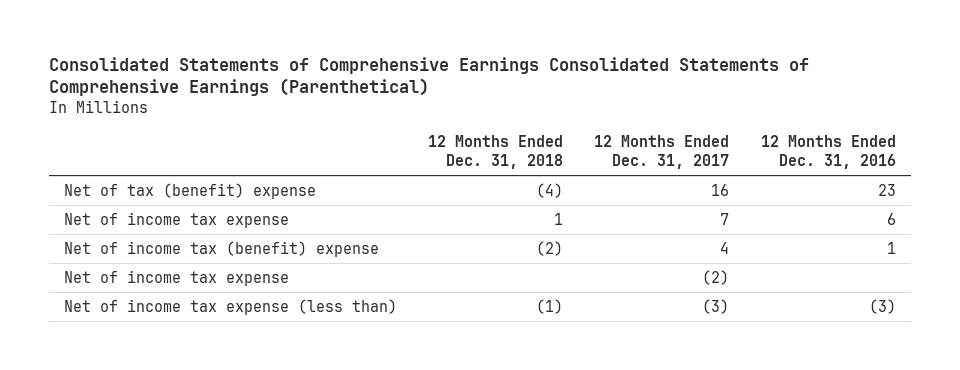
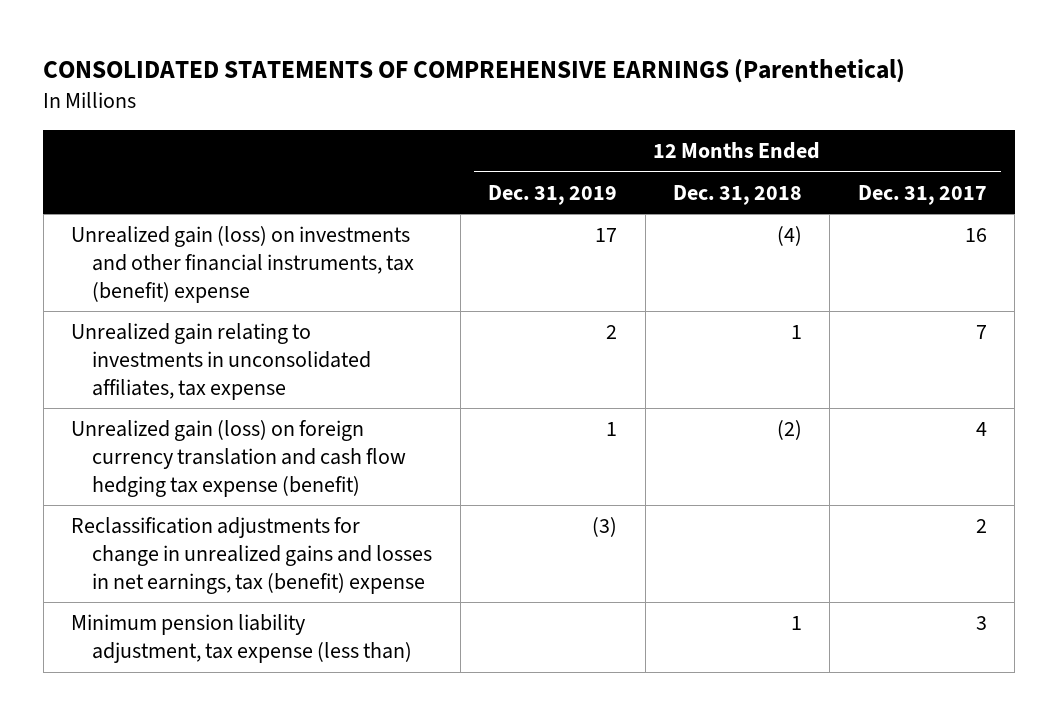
[48,56,809,97] Consolidated Statements of Comprehensive Earnings Consolidated Statements of Comprehensive Earnings (Parenthetical) -> [43,58,906,83] CONSOLIDATED STATEMENTS OF COMPREHENSIVE EARNINGS (Parenthetical)
[760,135,896,169] 12 Months Ended Dec. 31, 2016 -> none
none -> [488,184,618,205] Dec. 31, 2019
[64,269,290,286] Net of income tax expense -> none
[64,182,317,199] Net of tax (benefit) expense -> [71,226,415,303] Unrealized gain (loss) on investments and other financial instruments, tax (benefit) expense
[64,211,290,228] Net of income tax expense -> [71,323,372,400] Unrealized gain relating to investments in unconsolidated affiliates, tax expense
[64,240,380,257] Net of income tax (benefit) expense -> [71,420,407,497] Unrealized gain (loss) on foreign currency translation and cash flow hedging tax expense (benefit)
none -> [71,517,433,594] Reclassification adjustments for change in unrealized gains and losses in net earnings, tax (benefit) expense
[64,298,398,315] Net of income tax expense (less than) -> [71,614,413,664] Minimum pension liability adjustment, tax expense (less than)
[536,298,564,314] (1) -> [790,616,802,631] 1
[702,298,730,314] (3) -> [975,616,987,631] 3

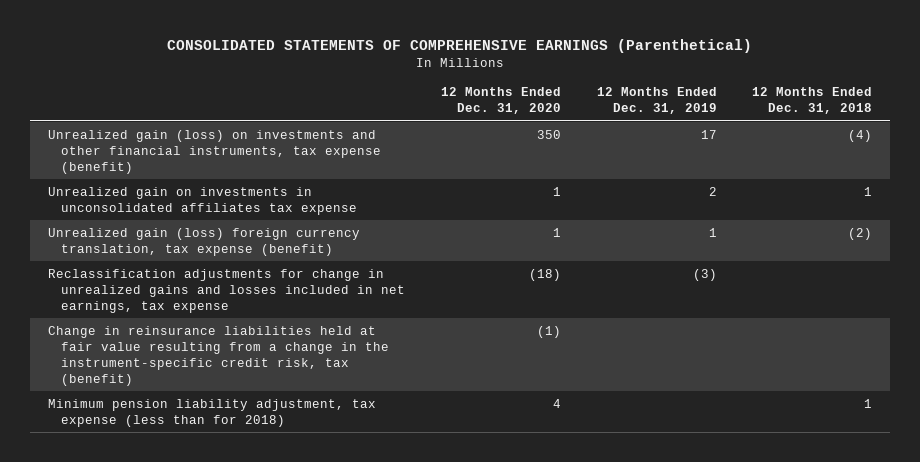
[857,184,987,205] Dec. 31, 2017 -> none
none -> [441,87,562,115] 12 Months Ended Dec. 31, 2020
[71,226,415,303] Unrealized gain (loss) on investments and other financial instruments, tax (benefit) expense -> [47,129,382,174] Unrealized gain (loss) on investments and other financial instruments, tax expense (benefit)
[71,323,372,400] Unrealized gain relating to investments in unconsolidated affiliates, tax expense -> [47,186,358,215] Unrealized gain on investments in unconsolidated affiliates tax expense
[71,420,407,497] Unrealized gain (loss) on foreign currency translation and cash flow hedging tax expense (benefit) -> [47,227,360,256] Unrealized gain (loss) foreign currency translation, tax expense (benefit)
[71,517,433,594] Reclassification adjustments for change in unrealized gains and losses in net earnings, tax (benefit) expense -> [47,268,406,313] Reclassification adjustments for change in unrealized gains and losses included in net earnings, tax expense
none -> [47,325,390,386] Change in reinsurance liabilities held at fair value resulting from a change in the instrument-specific credit risk, tax (benefit)
[71,614,413,664] Minimum pension liability adjustment, tax expense (less than) -> [47,398,376,427] Minimum pension liability adjustment, tax expense (less than for 2018)

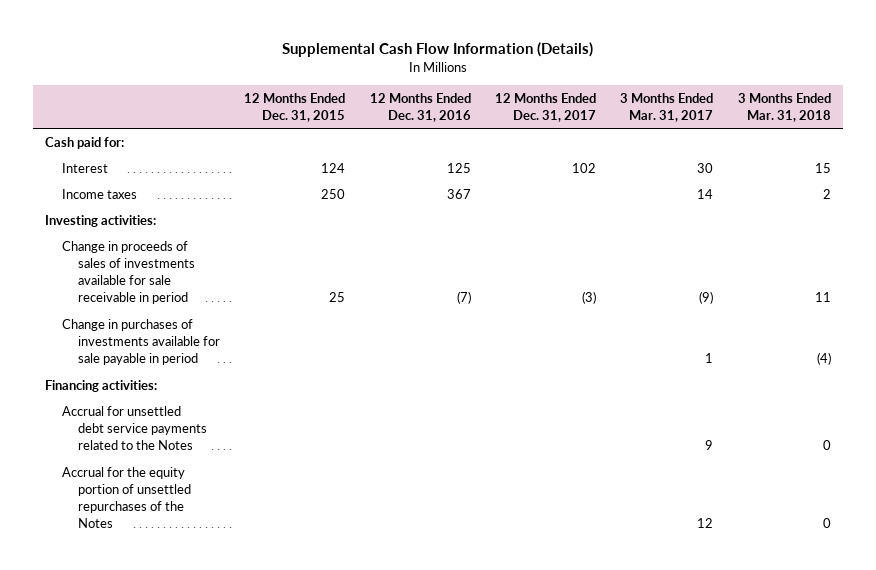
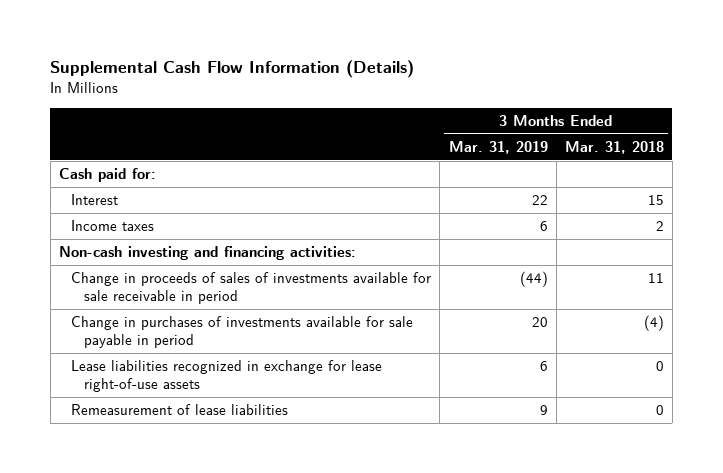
[244,92,346,122] 12 Months Ended Dec. 31, 2015 -> none
[369,92,471,122] 12 Months Ended Dec. 31, 2016 -> none
[494,92,596,122] 12 Months Ended Dec. 31, 2017 -> none
[620,92,714,122] 3 Months Ended Mar. 31, 2017 -> none
none -> [448,140,548,154] Mar. 31, 2019
[45,214,157,227] Investing activities: -> none
none -> [58,246,356,261] Non-cash investing and financing activities:
[45,379,158,392] Financing activities: -> none
[61,405,208,451] Accrual for unsettled debt service payments related to the Notes -> none
[61,466,192,529] Accrual for the equity portion of unsettled repurchases of the Notes -> none
none -> [71,360,383,393] Lease liabilities recognized in exchange for lease right-of-use assets
none -> [71,404,289,416] Remeasurement of lease liabilities

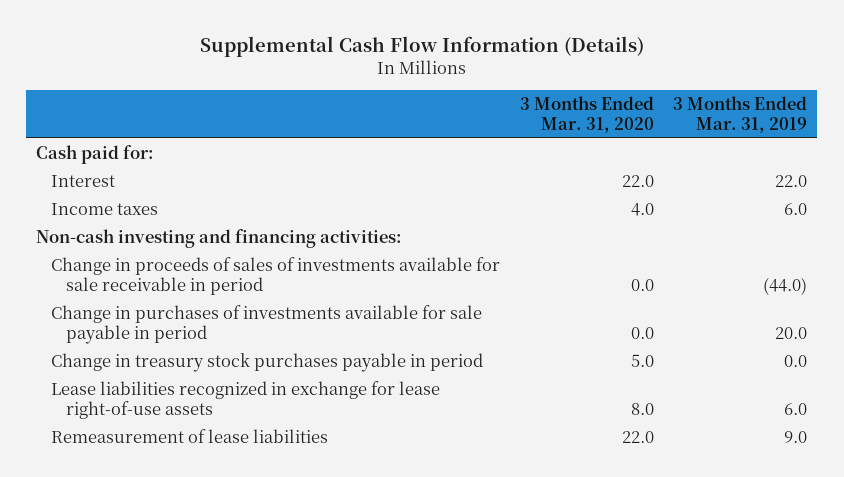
[564,140,664,154] Mar. 31, 2018 -> none
none -> [519,96,654,133] 3 Months Ended Mar. 31, 2020
[531,195,548,206] 22 -> [775,175,808,188] 22.0
[539,221,548,232] 6 -> [784,203,808,216] 6.0
[519,271,548,288] (44) -> [763,276,808,295] (44.0)
[531,317,548,328] 20 -> [775,326,808,339] 20.0
none -> [50,353,483,373] Change in treasury stock purchases payable in period
[539,361,548,372] 6 -> [784,402,808,415] 6.0
[539,405,548,416] 9 -> [784,431,808,444] 9.0

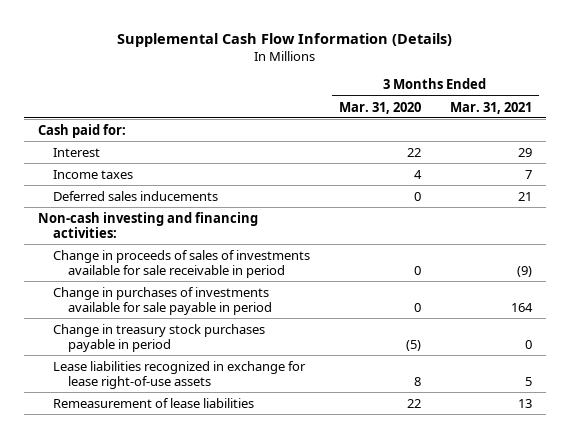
[673,96,808,133] 3 Months Ended Mar. 31, 2019 -> none
none -> [449,101,532,114] Mar. 31, 2021
[621,175,654,188] 22.0 -> [407,147,422,157] 22
[630,203,654,217] 4.0 -> [414,169,423,179] 4
none -> [53,190,219,201] Deferred sales inducements
[630,278,654,291] 0.0 -> [414,266,422,276] 0
[630,326,654,339] 0.0 -> [414,303,422,313] 0
[630,354,654,368] 5.0 -> [406,340,422,352] (5)
[630,402,654,415] 8.0 -> [414,377,422,387] 8
[621,431,654,444] 22.0 -> [407,398,422,408] 22

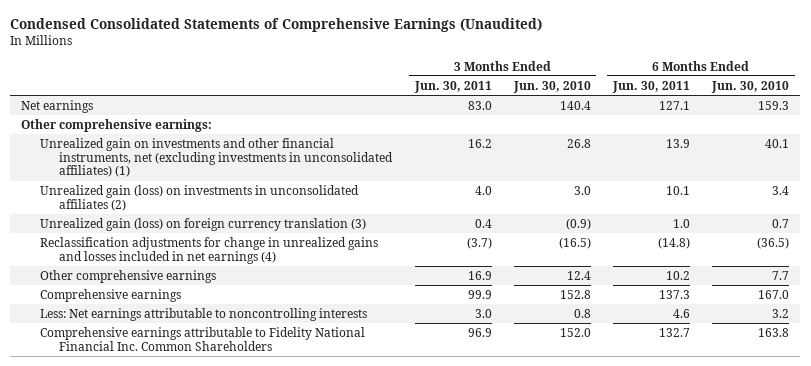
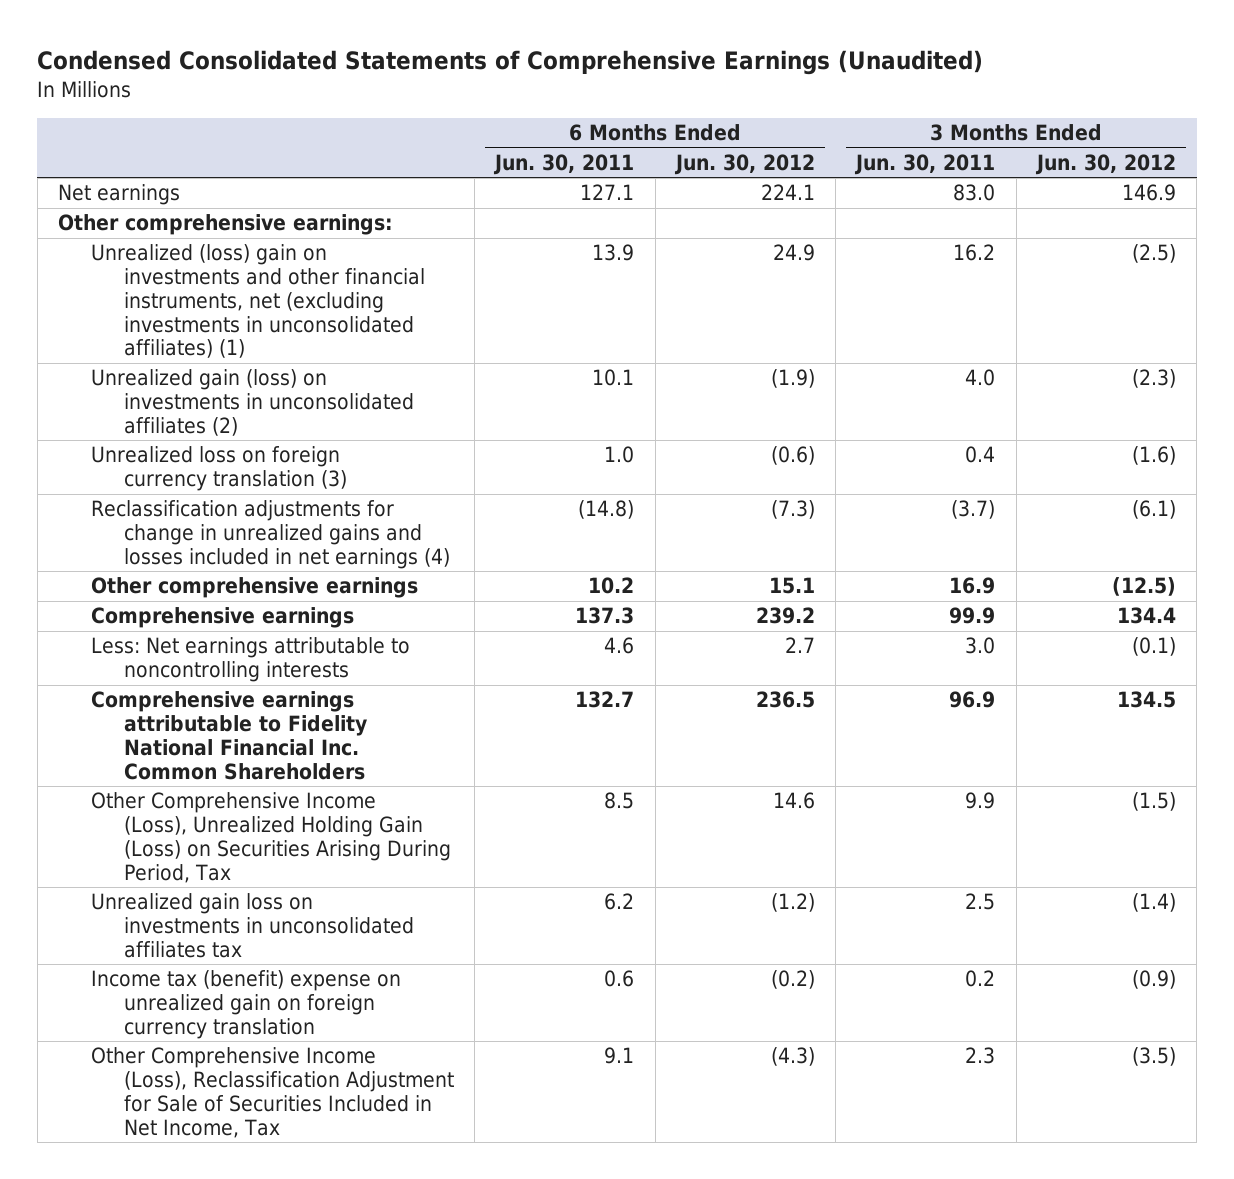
[512,80,591,93] Jun. 30, 2010 -> none
[711,80,790,93] Jun. 30, 2010 -> none
none -> [673,153,815,175] Jun. 30, 2012
none -> [1034,153,1176,175] Jun. 30, 2012
[40,137,394,178] Unrealized gain on investments and other financial instruments, net (excluding investments in unconsolidated affiliates) (1) -> [91,244,425,359] Unrealized (loss) gain on investments and other financial instruments, net (excluding investments in unconsolidated affiliates) (1)
[40,217,367,231] Unrealized gain (loss) on foreign currency translation (3) -> [91,446,347,492] Unrealized loss on foreign currency translation (3)
none -> [91,792,451,883] Other Comprehensive Income (Loss), Unrealized Holding Gain (Loss) on Securities Arising During Period, Tax
none -> [91,893,414,958] Unrealized gain loss on investments in unconsolidated affiliates tax
none -> [91,970,402,1039] Income tax (benefit) expense on unrealized gain on foreign currency translation
none -> [91,1047,454,1138] Other Comprehensive Income (Loss), Reclassification Adjustment for Sale of Securities Included in Net Income, Tax

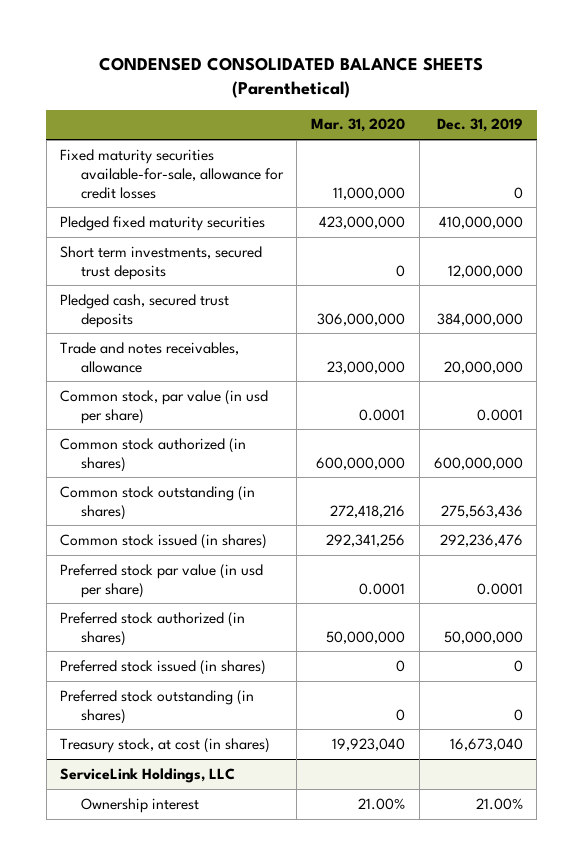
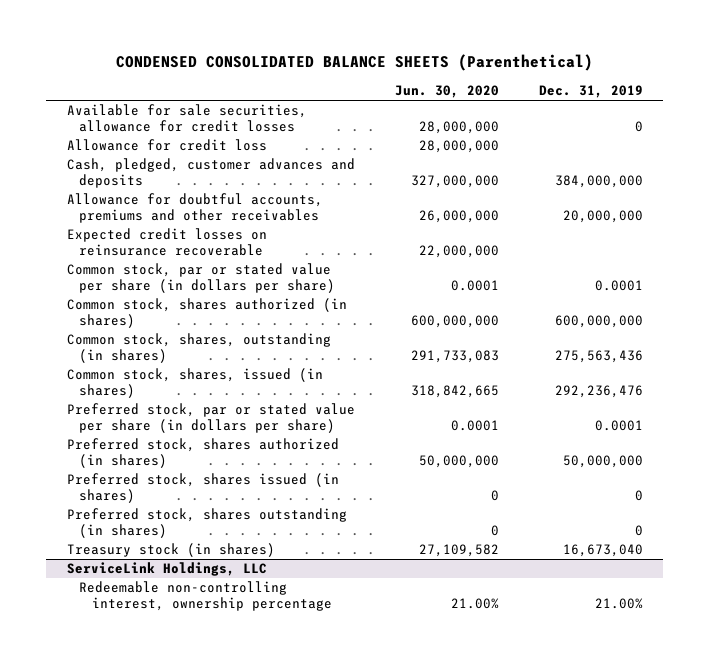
[311,118,406,133] Mar. 31, 2020 -> none
none -> [394,85,499,99] Jun. 30, 2020
[60,215,266,231] Pledged fixed maturity securities -> none
[60,245,263,280] Short term investments, secured trust deposits -> none
[60,148,284,199] Fixed maturity securities available-for-sale, allowance for credit losses -> [66,104,307,132] Available for sale securities, allowance for credit losses
none -> [66,139,267,152] Allowance for credit loss
[60,293,230,328] Pledged cash, secured trust deposits -> [66,158,355,188] Cash, pledged, customer advances and deposits
[60,341,240,373] Trade and notes receivables, allowance -> [66,193,323,223] Allowance for doubtful accounts, premiums and other receivables
none -> [66,228,267,256] Expected credit losses on reinsurance recoverable
[60,389,269,424] Common stock, par value (in usd per share) -> [66,263,336,293] Common stock, par or stated value per share (in dollars per share)
[60,437,247,472] Common stock authorized (in shares) -> [66,298,347,328] Common stock, shares authorized (in shares)
[60,485,256,520] Common stock outstanding (in shares) -> [66,333,331,363] Common stock, shares, outstanding (in shares)
[60,533,268,549] Common stock issued (in shares) -> [66,368,323,398] Common stock, shares, issued (in shares)
[60,563,264,598] Preferred stock par value (in usd per share) -> [66,403,355,433] Preferred stock, par or stated value per share (in dollars per share)
[60,611,246,646] Preferred stock authorized (in shares) -> [66,438,339,468] Preferred stock, shares authorized (in shares)
[60,659,267,675] Preferred stock issued (in shares) -> [66,473,339,503] Preferred stock, shares issued (in shares)
[60,689,255,724] Preferred stock outstanding (in shares) -> [66,508,347,538] Preferred stock, shares outstanding (in shares)
[60,737,271,753] Treasury stock, at cost (in shares) -> [66,543,275,558] Treasury stock (in shares)
[80,797,199,813] Ownership interest -> [79,581,332,611] Redeemable non-controlling interest, ownership percentage

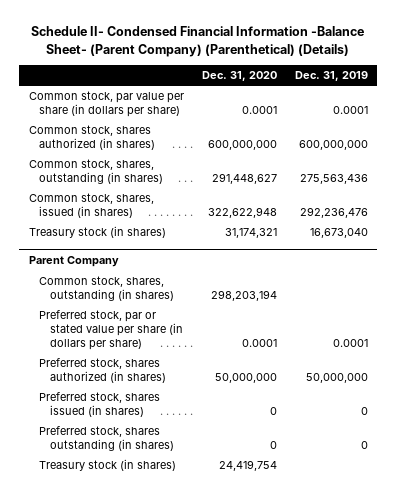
[115,54,593,72] CONDENSED CONSOLIDATED BALANCE SHEETS (Parenthetical) -> [31,26,365,57] Schedule II- Condensed Financial Information -Balance Sheet- (Parent Company) (Parenthetical) (Details)
[394,85,499,99] Jun. 30, 2020 -> none
none -> [201,70,277,81] Dec. 31, 2020
[66,104,307,132] Available for sale securities, allowance for credit losses -> none
[66,139,267,152] Allowance for credit loss -> none
[66,158,355,188] Cash, pledged, customer advances and deposits -> none
[66,193,323,223] Allowance for doubtful accounts, premiums and other receivables -> none
[66,228,267,256] Expected credit losses on reinsurance recoverable -> none
[66,263,336,293] Common stock, par or stated value per share (in dollars per share) -> [28,91,184,118] Common stock, par value per share (in dollars per share)
[66,543,275,558] Treasury stock (in shares) -> [28,226,166,239] Treasury stock (in shares)
none -> [28,256,119,268] Parent Company
none -> [39,276,175,302] Common stock, shares, outstanding (in shares)
[66,562,267,577] ServiceLink Holdings, LLC -> none
[79,581,332,611] Redeemable non-controlling interest, ownership percentage -> none
none -> [39,459,177,472] Treasury stock (in shares)

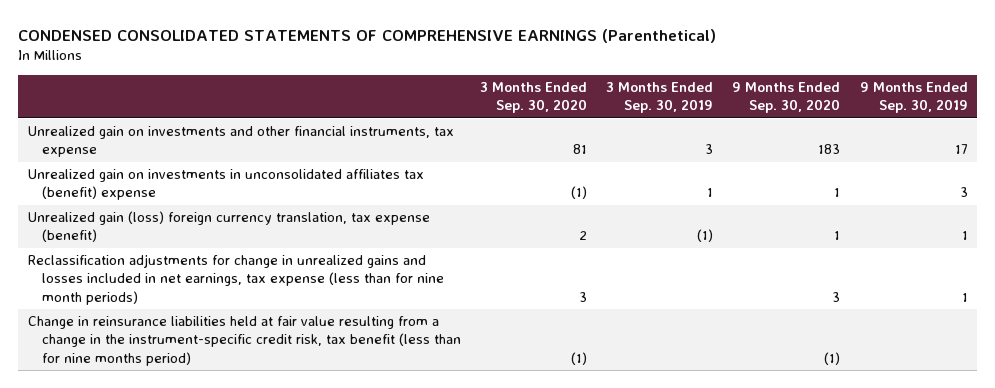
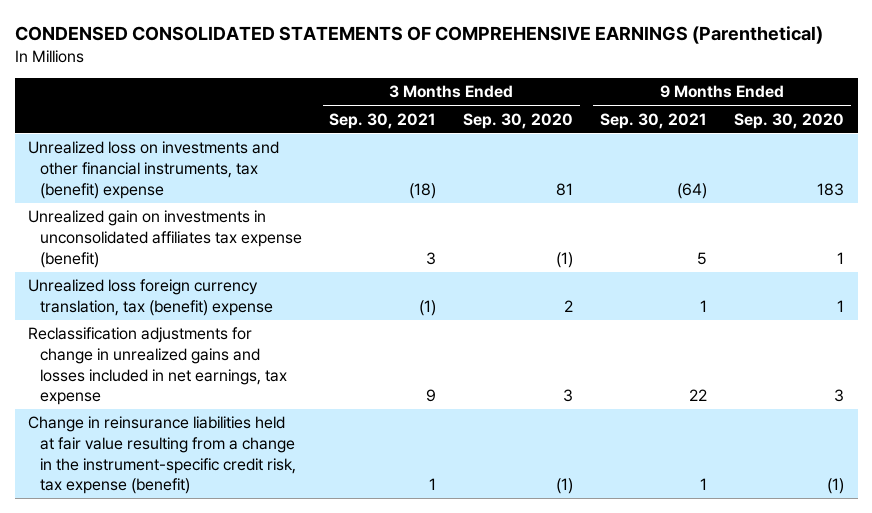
[606,82,714,114] 3 Months Ended Sep. 30, 2019 -> none
[859,82,968,114] 9 Months Ended Sep. 30, 2019 -> none
none -> [329,112,437,129] Sep. 30, 2021
none -> [600,112,708,129] Sep. 30, 2021
[27,126,454,158] Unrealized gain on investments and other financial instruments, tax expense -> [28,141,280,199] Unrealized loss on investments and other financial instruments, tax (benefit) expense
[27,169,424,201] Unrealized gain on investments in unconsolidated affiliates tax (benefit) expense -> [28,210,303,268] Unrealized gain on investments in unconsolidated affiliates tax expense (benefit)
[27,211,430,243] Unrealized gain (loss) foreign currency translation, tax expense (benefit) -> [28,279,274,317] Unrealized loss foreign currency translation, tax (benefit) expense
[27,254,444,305] Reclassification adjustments for change in unrealized gains and losses included in net earnings, tax expense (less than for nine month periods) -> [28,327,288,406] Reclassification adjustments for change in unrealized gains and losses included in net earnings, tax expense
[27,316,461,366] Change in reinsurance liabilities held at fair value resulting from a change in the instrument-specific credit risk, tax benefit (less than for nine months period) -> [28,416,297,495] Change in reinsurance liabilities held at fair value resulting from a change in the instrument-specific credit risk, tax expense (benefit)

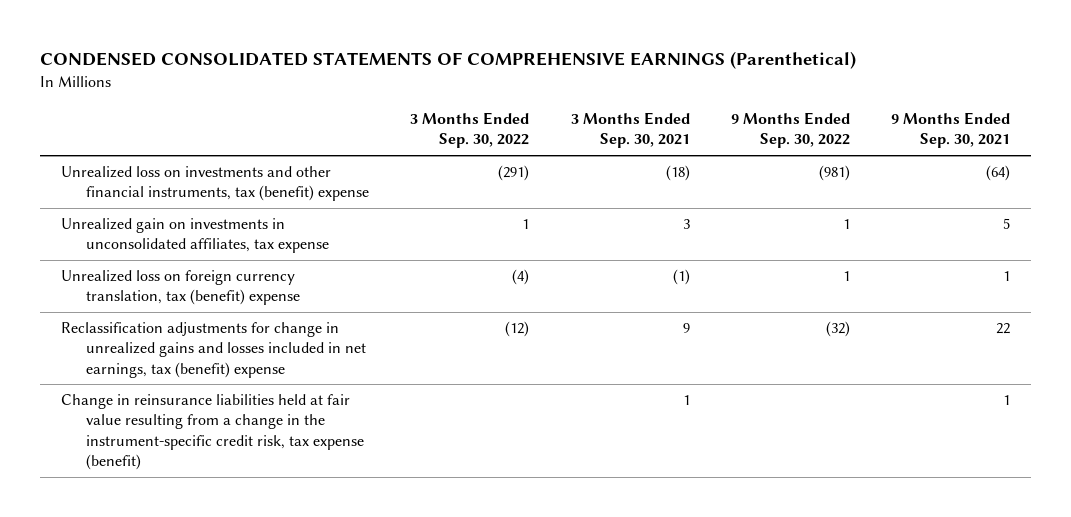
[463,112,574,129] Sep. 30, 2020 -> none
[734,112,845,129] Sep. 30, 2020 -> none
none -> [410,112,530,149] 3 Months Ended Sep. 30, 2022
none -> [731,112,851,149] 9 Months Ended Sep. 30, 2022
[28,210,303,268] Unrealized gain on investments in unconsolidated affiliates tax expense (benefit) -> [61,218,330,254] Unrealized gain on investments in unconsolidated affiliates, tax expense
[28,279,274,317] Unrealized loss foreign currency translation, tax (benefit) expense -> [61,270,301,306] Unrealized loss on foreign currency translation, tax (benefit) expense
[28,327,288,406] Reclassification adjustments for change in unrealized gains and losses included in net earnings, tax expense -> [61,322,367,378] Reclassification adjustments for change in unrealized gains and losses included in net earnings, tax (benefit) expense

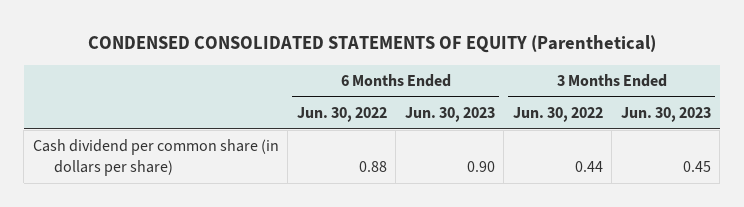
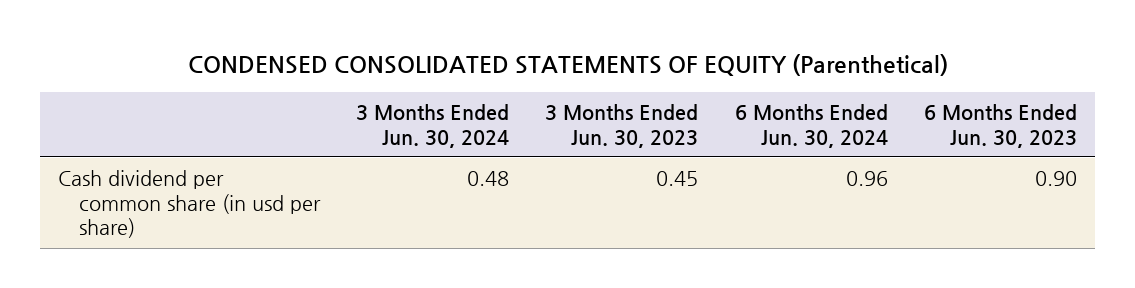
[296,106,387,122] Jun. 30, 2022 -> none
[512,106,603,122] Jun. 30, 2022 -> none
none -> [356,103,510,148] 3 Months Ended Jun. 30, 2024
none -> [734,103,888,148] 6 Months Ended Jun. 30, 2024
[32,139,279,177] Cash dividend per common share (in dollars per share) -> [58,170,321,239] Cash dividend per common share (in usd per share)

